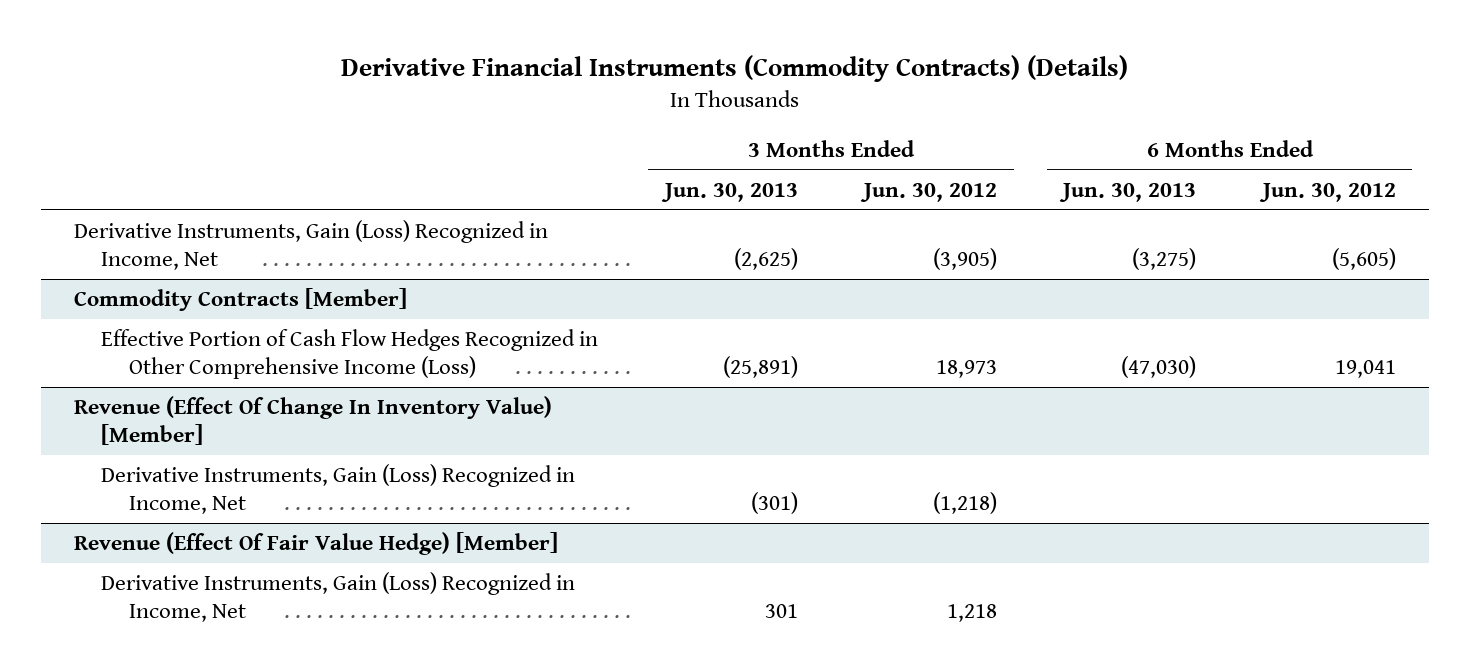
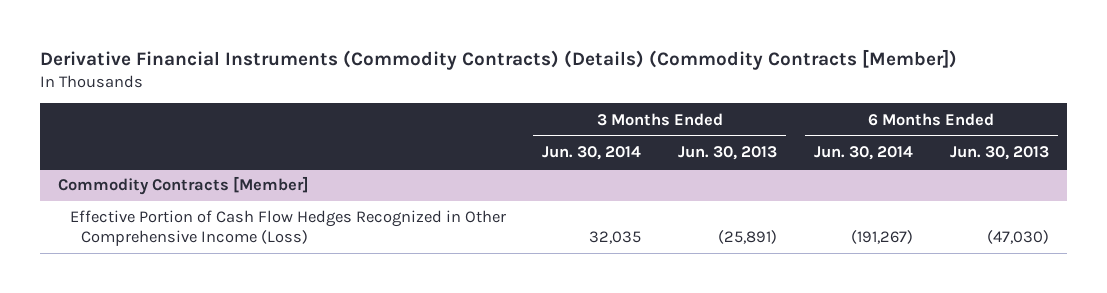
[340,55,1128,83] Derivative Financial Instruments (Commodity Contracts) (Details) -> [39,48,957,70] Derivative Financial Instruments (Commodity Contracts) (Details) (Commodity Contracts [Member])
[860,182,998,202] Jun. 30, 2012 -> none
[1258,182,1396,202] Jun. 30, 2012 -> none
none -> [542,146,642,161] Jun. 30, 2014
none -> [814,146,914,161] Jun. 30, 2014
[73,219,548,271] Derivative Instruments, Gain (Loss) Recognized in Income, Net -> none
[73,395,552,446] Revenue (Effect Of Change In Inventory Value) [Member] -> none
[101,463,576,515] Derivative Instruments, Gain (Loss) Recognized in Income, Net -> none
[73,531,558,555] Revenue (Effect Of Fair Value Hedge) [Member] -> none
[101,571,576,623] Derivative Instruments, Gain (Loss) Recognized in Income, Net -> none

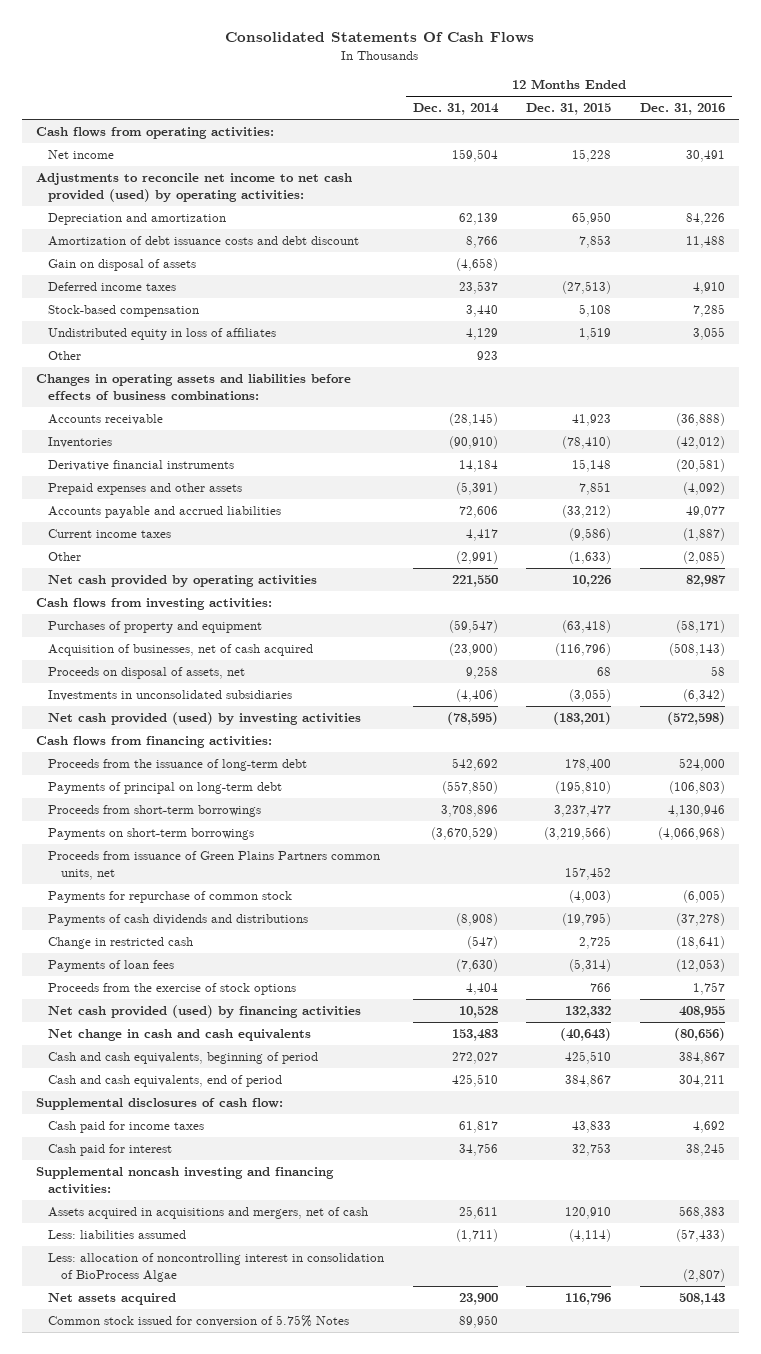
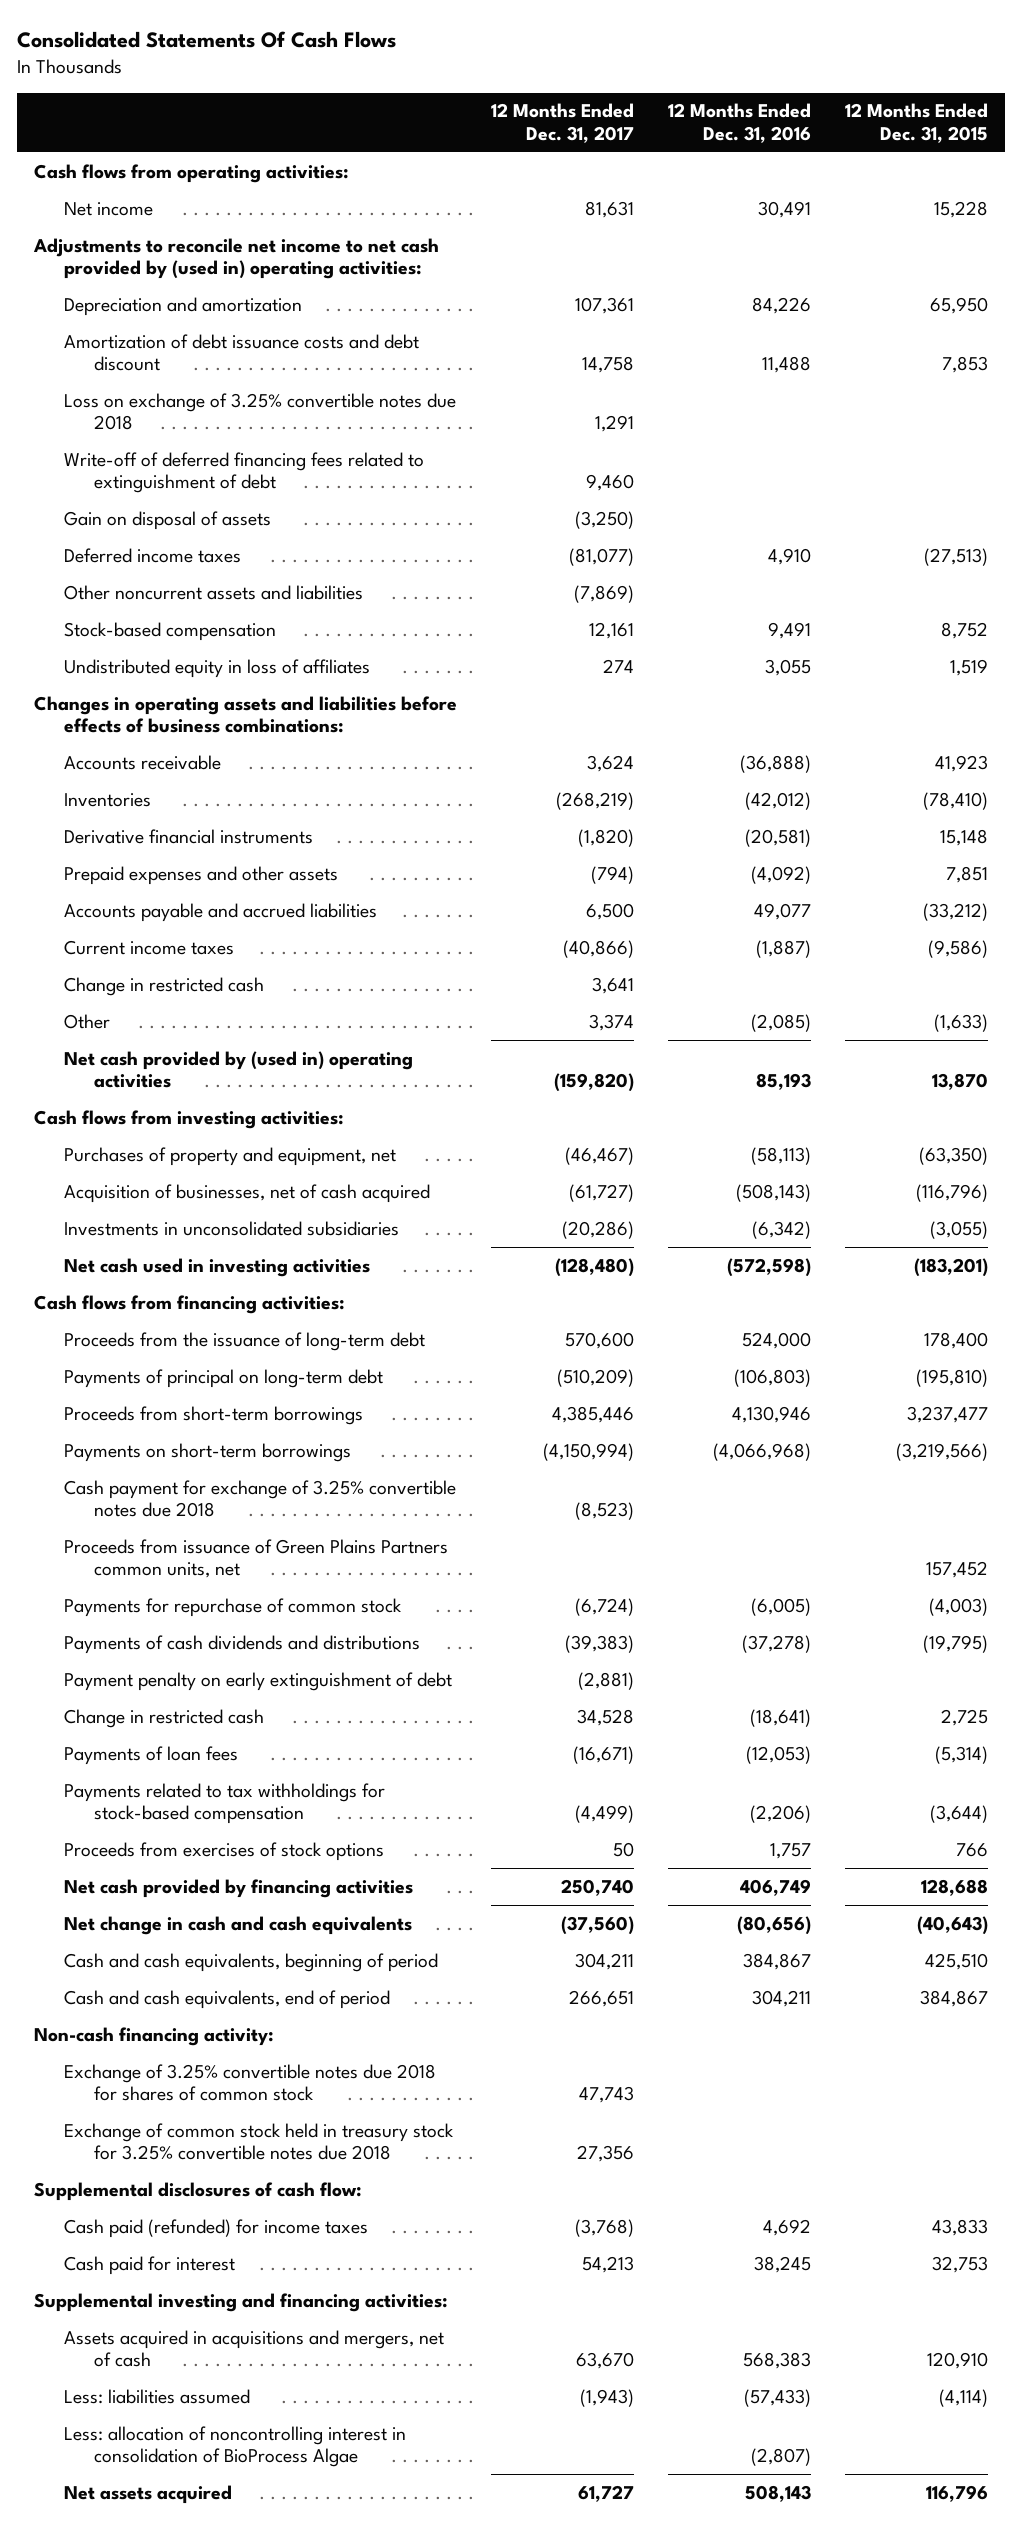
[412,103,499,116] Dec. 31, 2014 -> none
none -> [490,103,634,143] 12 Months Ended Dec. 31, 2017
[35,173,352,203] Adjustments to reconcile net income to net cash provided (used) by operating activities: -> [33,237,440,280] Adjustments to reconcile net income to net cash provided by (used in) operating activities:
none -> [64,392,457,431] Loss on exchange of 3.25% convertible notes due 2018
none -> [64,451,425,494] Write-off of deferred financing fees related to extinguishment of debt
none -> [64,584,364,600] Other noncurrent assets and liabilities
[579,304,612,318] 5,108 -> [940,621,988,639] 8,752
[692,304,725,318] 7,285 -> [767,621,811,639] 9,491
[48,351,82,361] Other -> none
none -> [64,976,265,996] Change in restricted cash
[48,575,318,588] Net cash provided by operating activities -> [64,1050,414,1089] Net cash provided by (used in) operating activities
[572,575,612,588] 10,226 -> [931,1073,988,1091] 13,870
[685,575,726,588] 82,987 -> [755,1073,811,1091] 85,193
[48,621,263,634] Purchases of property and equipment -> [64,1146,397,1166] Purchases of property and equipment, net
[562,620,612,634] (63,418) -> [918,1146,988,1165] (63,350)
[675,620,725,634] (58,171) -> [750,1146,811,1165] (58,113)
[48,667,246,680] Proceeds on disposal of assets, net -> none
[48,712,362,726] Net cash provided (used) by investing activities -> [64,1257,371,1277] Net cash used in investing activities
none -> [64,1479,457,1518] Cash payment for exchange of 3.25% convertible notes due 2018
none -> [64,1671,453,1691] Payment penalty on early extinguishment of debt
none -> [64,1782,386,1825] Payments related to tax withholdings for stock-based compensation
[48,983,297,996] Proceeds from the exercise of stock options -> [64,1841,385,1861] Proceeds from exercises of stock options
[48,1005,362,1019] Net cash provided (used) by financing activities -> [64,1878,414,1898] Net cash provided by financing activities
[565,1006,612,1019] 132,332 -> [920,1878,988,1896] 128,688
[678,1006,725,1019] 408,955 -> [739,1878,811,1896] 406,749
none -> [34,2026,275,2046] Non-cash financing activity:
none -> [64,2063,437,2102] Exchange of 3.25% convertible notes due 2018 for shares of common stock
none -> [64,2122,455,2161] Exchange of common stock held in treasury stock for 3.25% convertible notes due 2018
[48,1121,205,1134] Cash paid for income taxes -> [64,2218,369,2238] Cash paid (refunded) for income taxes
[35,1167,334,1195] Supplemental noncash investing and financing activities: -> [34,2292,449,2312] Supplemental investing and financing activities:
[48,1315,350,1328] Common stock issued for conversion of 5.75% Notes -> none

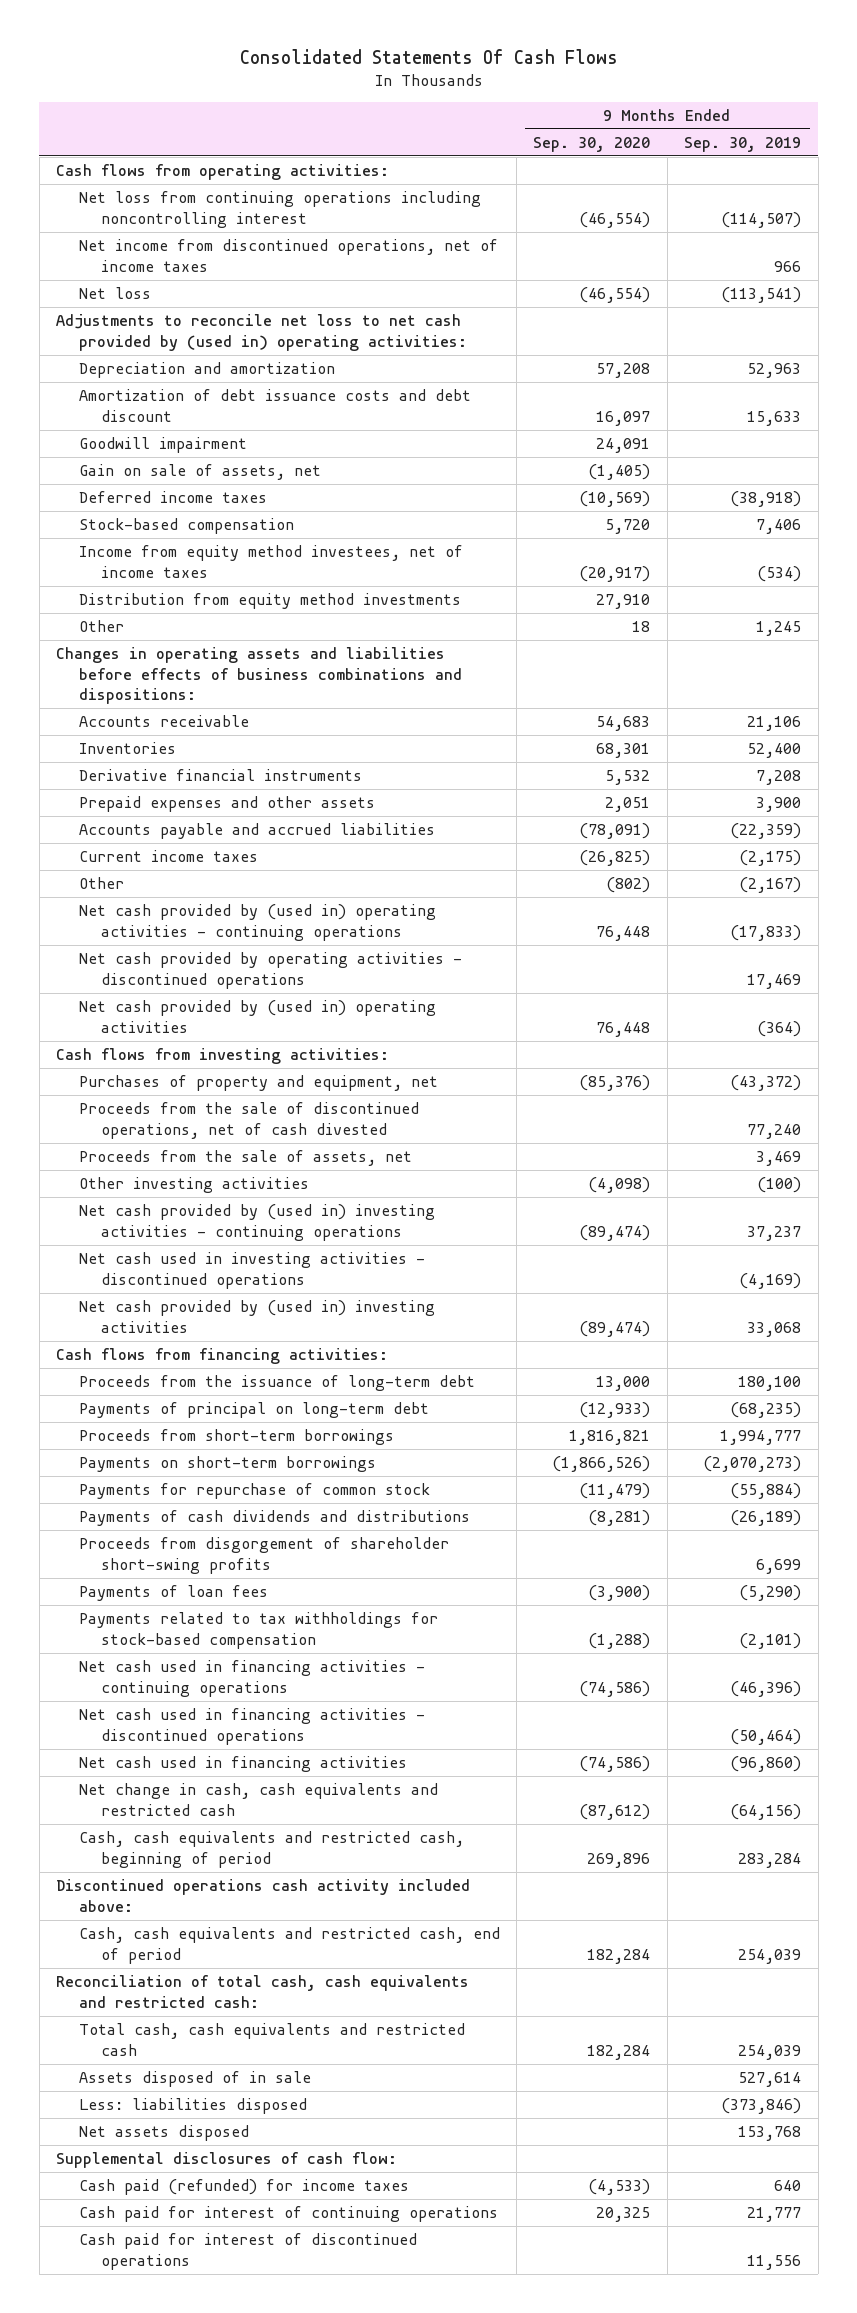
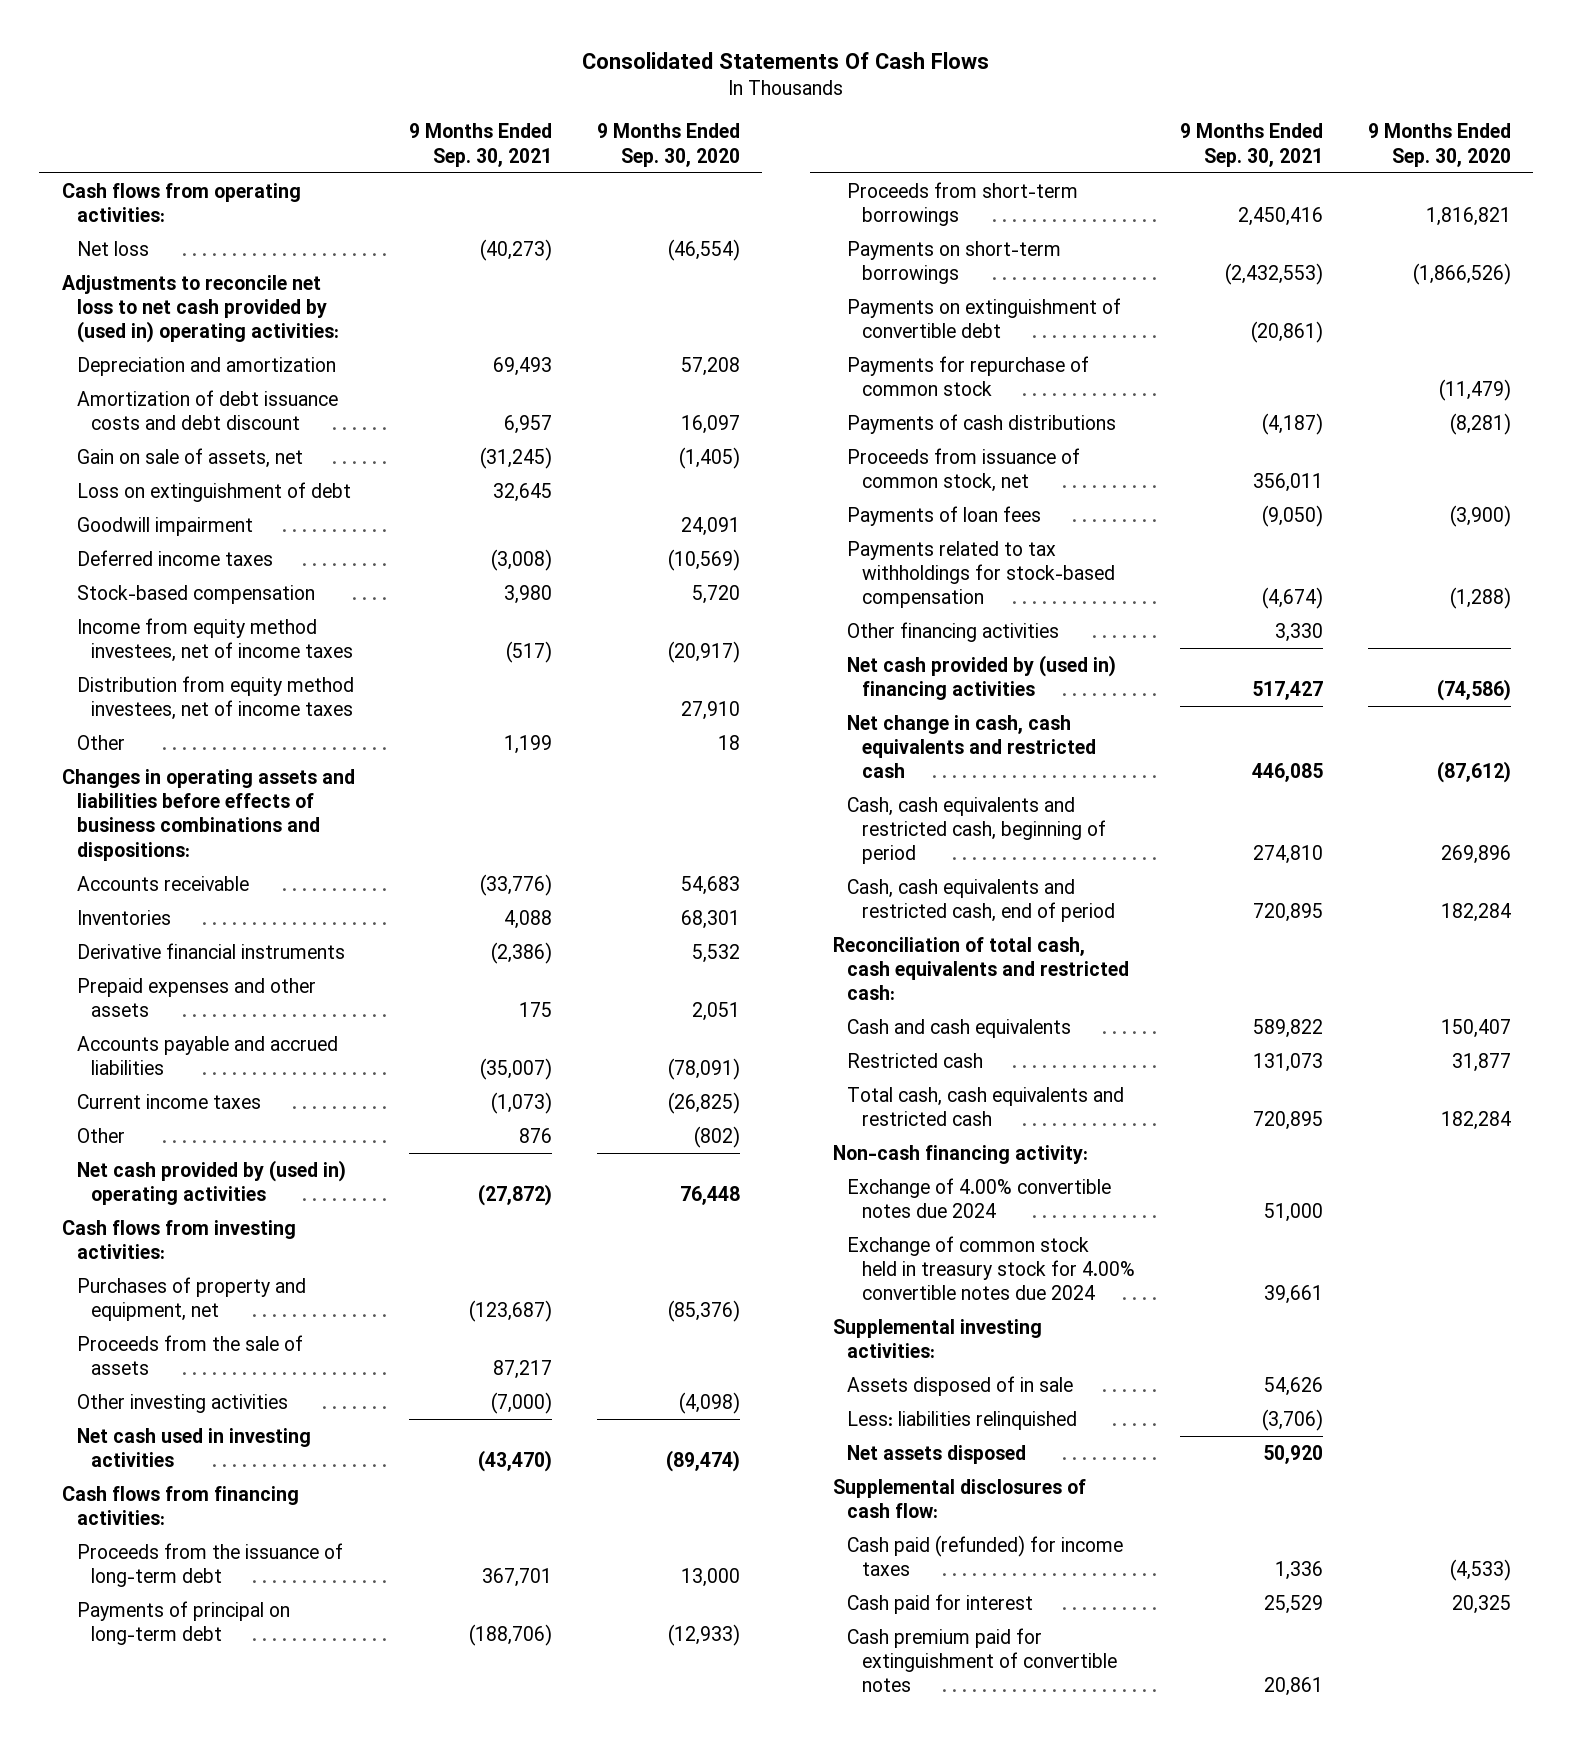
[684,136,802,152] Sep. 30, 2019 -> none
none -> [409,123,553,167] 9 Months Ended Sep. 30, 2021
[78,191,481,228] Net loss from continuing operations including noncontrolling interest -> none
[78,239,498,272] Net income from discontinued operations, net of income taxes -> none
none -> [76,481,351,502] Loss on extinguishment of debt
[78,437,247,454] Goodwill impairment -> [76,516,253,536] Goodwill impairment
[78,593,461,610] Distribution from equity method investments -> [76,675,354,721] Distribution from equity method investees, net of income taxes
[78,904,436,941] Net cash provided by (used in) operating activities - continuing operations -> none
[78,952,462,989] Net cash provided by operating activities - discontinued operations -> none
[78,1102,419,1139] Proceeds from the sale of discontinued operations, net of cash divested -> none
[78,1150,412,1167] Proceeds from the sale of assets, net -> [76,1334,303,1376] Proceeds from the sale of assets
[78,1204,435,1241] Net cash provided by (used in) investing activities - continuing operations -> none
[78,1252,425,1289] Net cash used in investing activities - discontinued operations -> none
[78,1300,435,1333] Net cash provided by (used in) investing activities -> [76,1427,311,1468] Net cash used in investing activities
none -> [847,297,1122,339] Payments on extinguishment of convertible debt
[78,1537,449,1574] Proceeds from disgorgement of shareholder short-swing profits -> none
[78,1510,470,1527] Payments of cash dividends and distributions -> [847,413,1117,434] Payments of cash distributions
none -> [847,447,1081,493] Proceeds from issuance of common stock, net
[78,1660,425,1697] Net cash used in financing activities - continuing operations -> none
[78,1708,425,1745] Net cash used in financing activities - discontinued operations -> none
none -> [847,621,1060,642] Other financing activities
[78,1756,407,1773] Net cash used in financing activities -> [847,654,1117,701] Net cash provided by (used in) financing activities
[56,1879,471,1912] Discontinued operations cash activity included above: -> none
none -> [847,1018,1072,1038] Cash and cash equivalents
none -> [847,1052,984,1068] Restricted cash
none -> [832,1144,1088,1164] Non-cash financing activity:
none -> [847,1177,1112,1219] Exchange of 4.00% convertible notes due 2024
none -> [847,1235,1136,1301] Exchange of common stock held in treasury stock for 4.00% convertible notes due 2024
none -> [832,1318,1042,1359] Supplemental investing activities:
[78,2098,307,2115] Less: liabilities disposed -> [847,1410,1078,1430] Less: liabilities relinquished
[78,2233,417,2270] Cash paid for interest of discontinued operations -> none
[78,2206,498,2223] Cash paid for interest of continuing operations -> [847,1593,1034,1614] Cash paid for interest
none -> [847,1627,1118,1693] Cash premium paid for extinguishment of convertible notes

